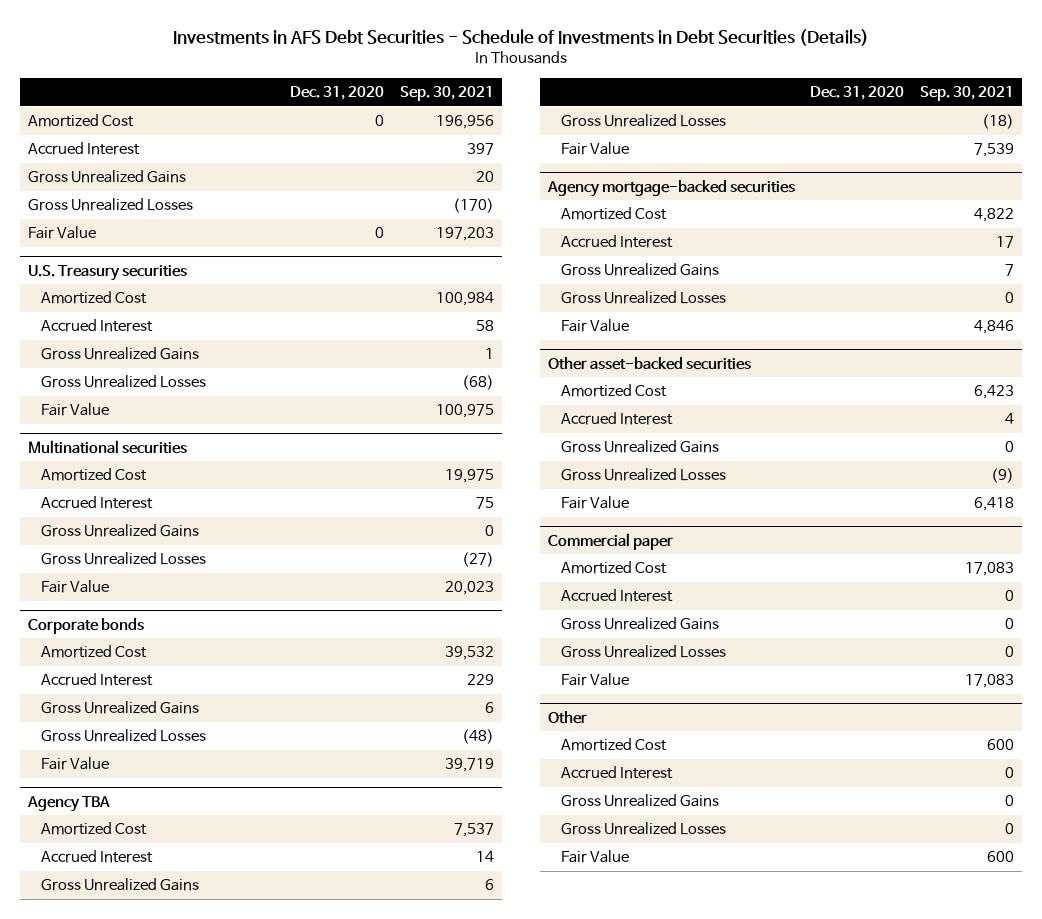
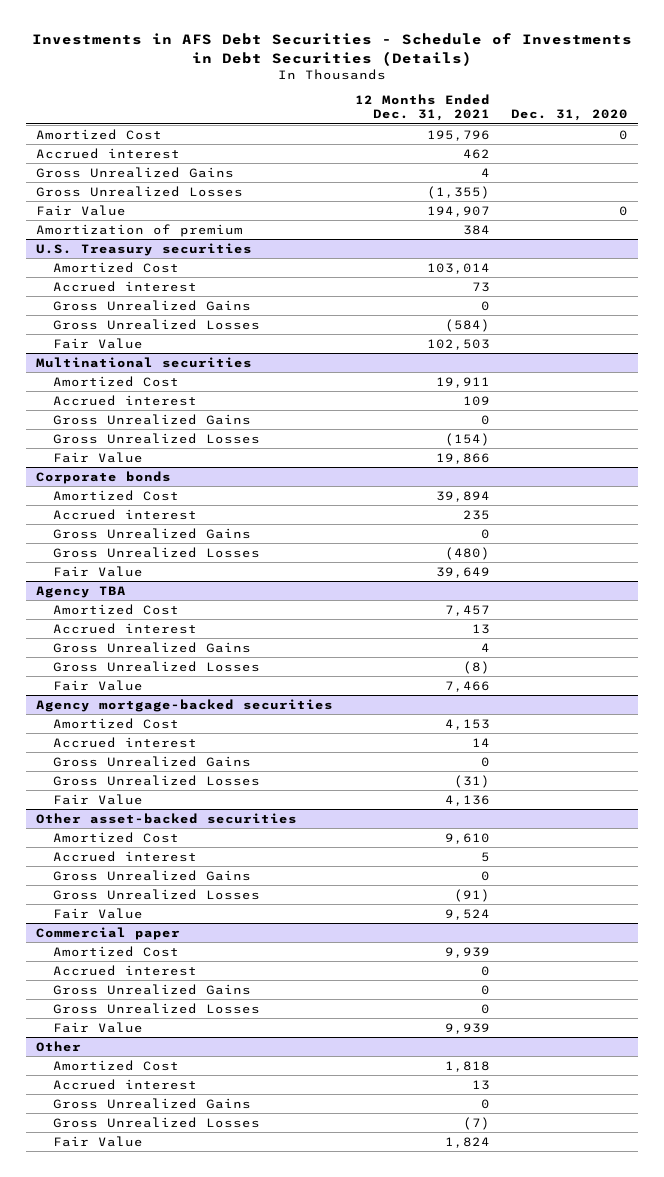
[400,86,495,102] Sep. 30, 2021 -> none
none -> [354,94,490,122] 12 Months Ended Dec. 31, 2021
[27,142,140,156] Accrued Interest -> [36,147,181,159] Accrued interest
none -> [36,223,244,237] Amortization of premium
[40,319,153,333] Accrued Interest -> [53,280,198,292] Accrued interest
[40,496,153,510] Accrued Interest -> [53,394,198,406] Accrued interest
[40,673,153,687] Accrued Interest -> [53,508,198,520] Accrued interest
[40,850,153,864] Accrued Interest -> [53,622,198,634] Accrued interest
[560,235,673,249] Accrued Interest -> [53,736,198,748] Accrued interest
[560,412,673,426] Accrued Interest -> [53,850,198,862] Accrued interest
[560,589,673,603] Accrued Interest -> [53,964,198,976] Accrued interest
[560,766,673,780] Accrued Interest -> [53,1078,198,1090] Accrued interest

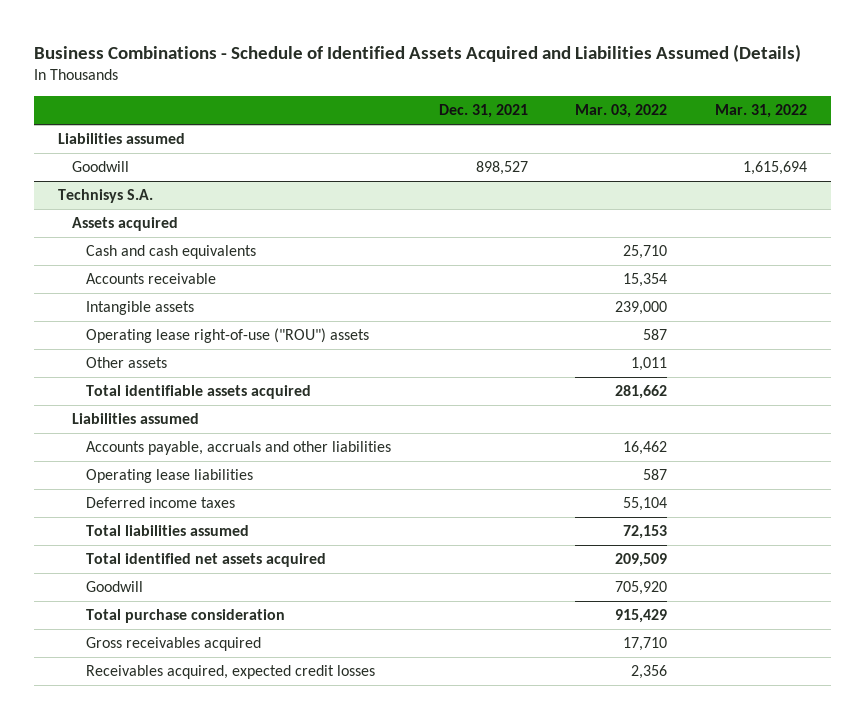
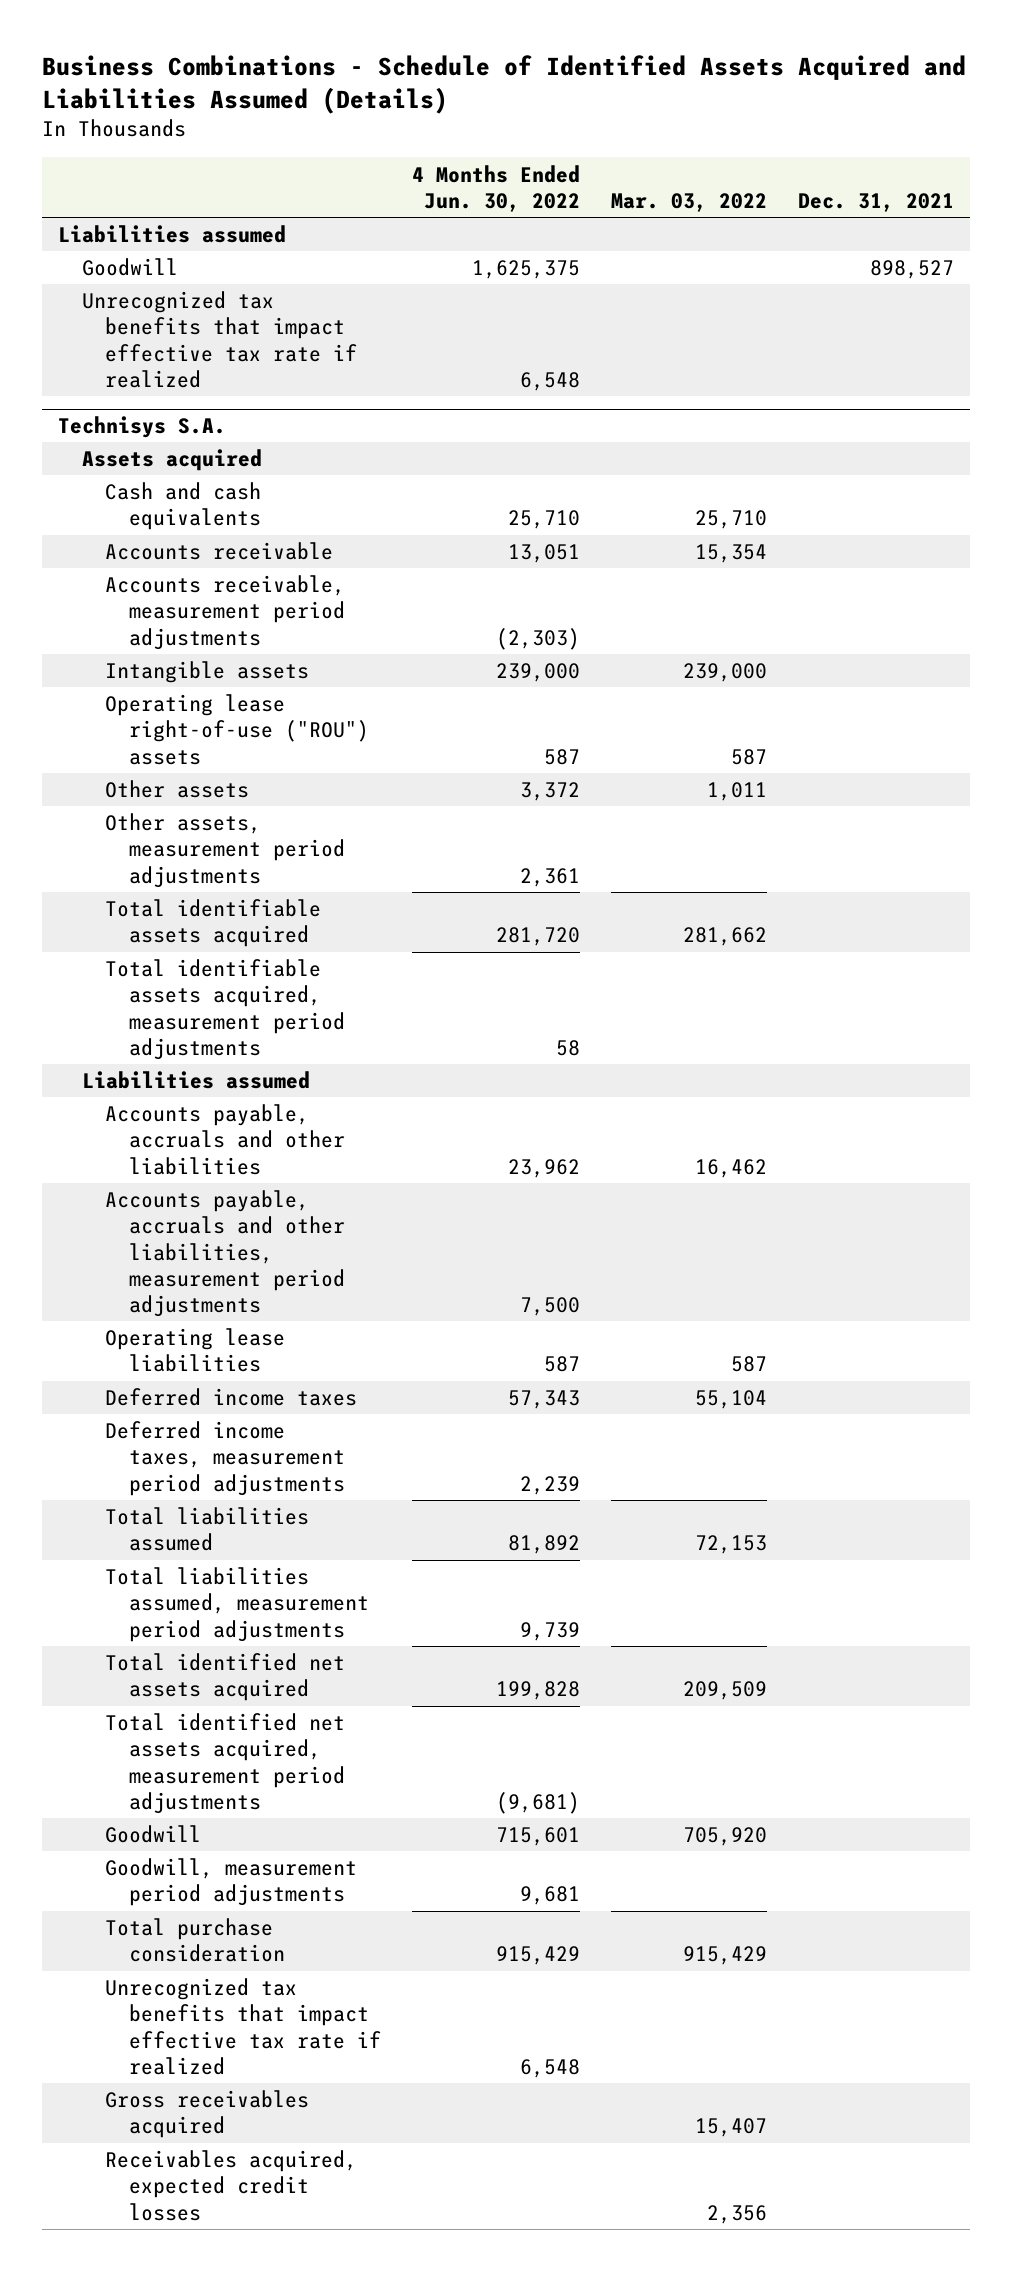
[714,104,807,119] Mar. 31, 2022 -> none
none -> [412,164,581,212] 4 Months Ended Jun. 30, 2022
none -> [81,291,358,388] Unrecognized tax benefits that impact effective tax rate if realized
none -> [105,575,346,650] Accounts receivable, measurement period adjustments
none -> [105,813,346,888] Other assets, measurement period adjustments
none -> [105,959,346,1060] Total identifiable assets acquired, measurement period adjustments
none -> [105,1190,346,1318] Accounts payable, accruals and other liabilities, measurement period adjustments
none -> [105,1421,346,1496] Deferred income taxes, measurement period adjustments
none -> [105,1567,370,1642] Total liabilities assumed, measurement period adjustments
none -> [105,1713,346,1814] Total identified net assets acquired, measurement period adjustments
none -> [105,1858,358,1907] Goodwill, measurement period adjustments
none -> [105,1978,382,2075] Unrecognized tax benefits that impact effective tax rate if realized
[623,637,668,652] 17,710 -> [695,2118,768,2138] 15,407

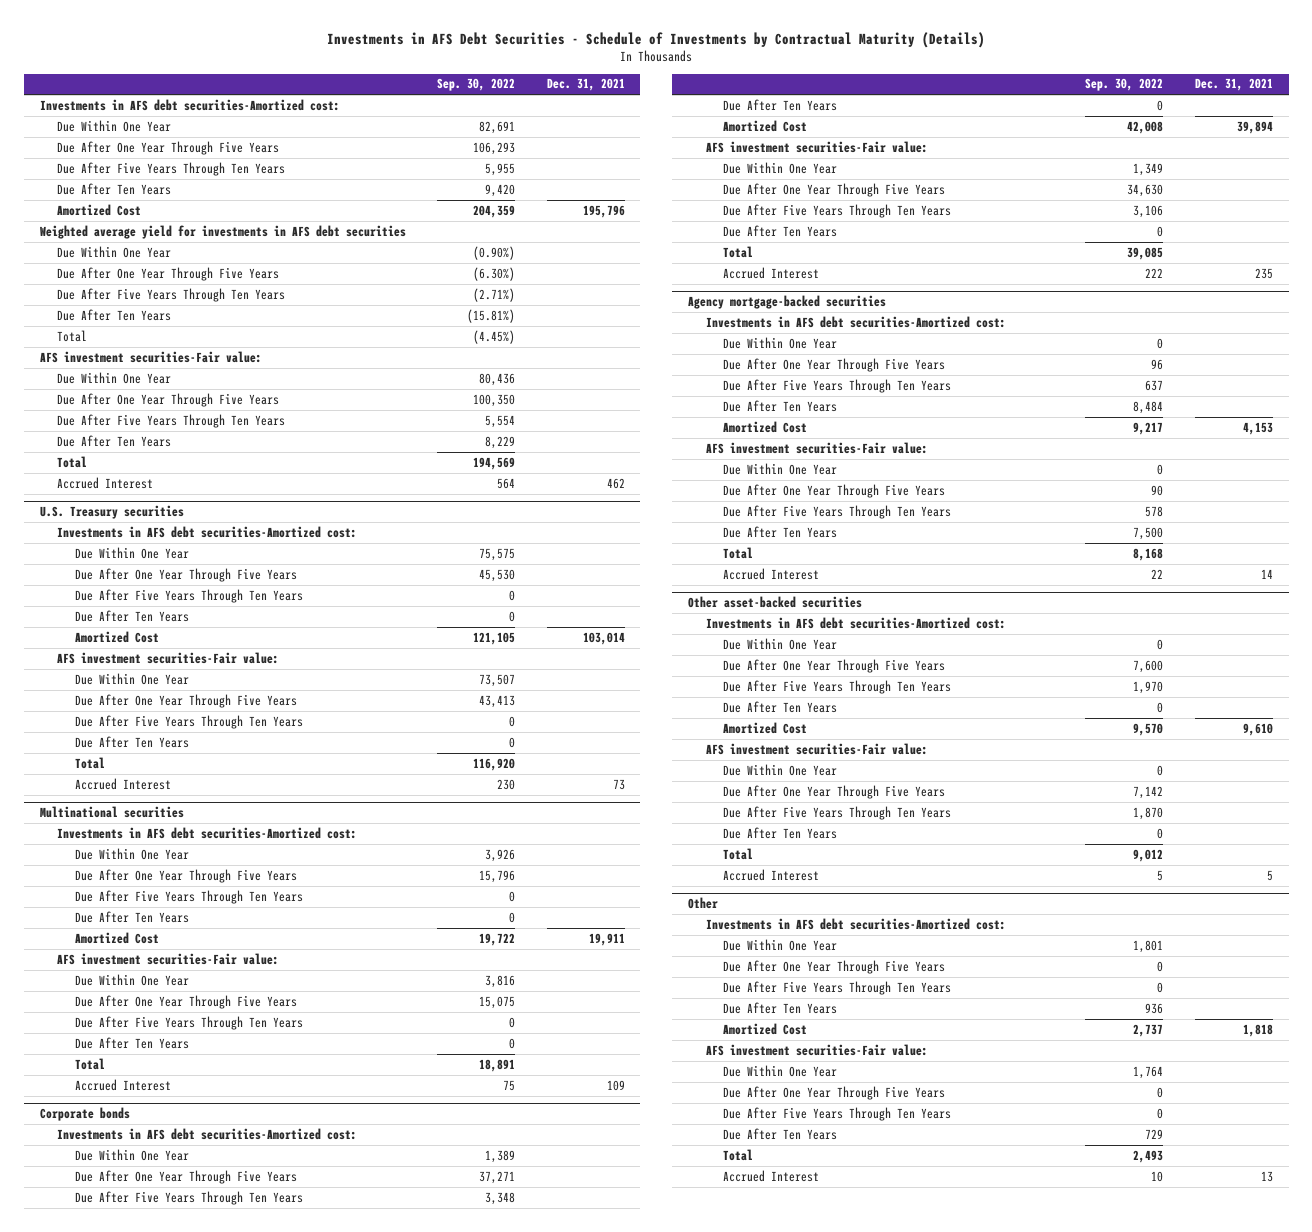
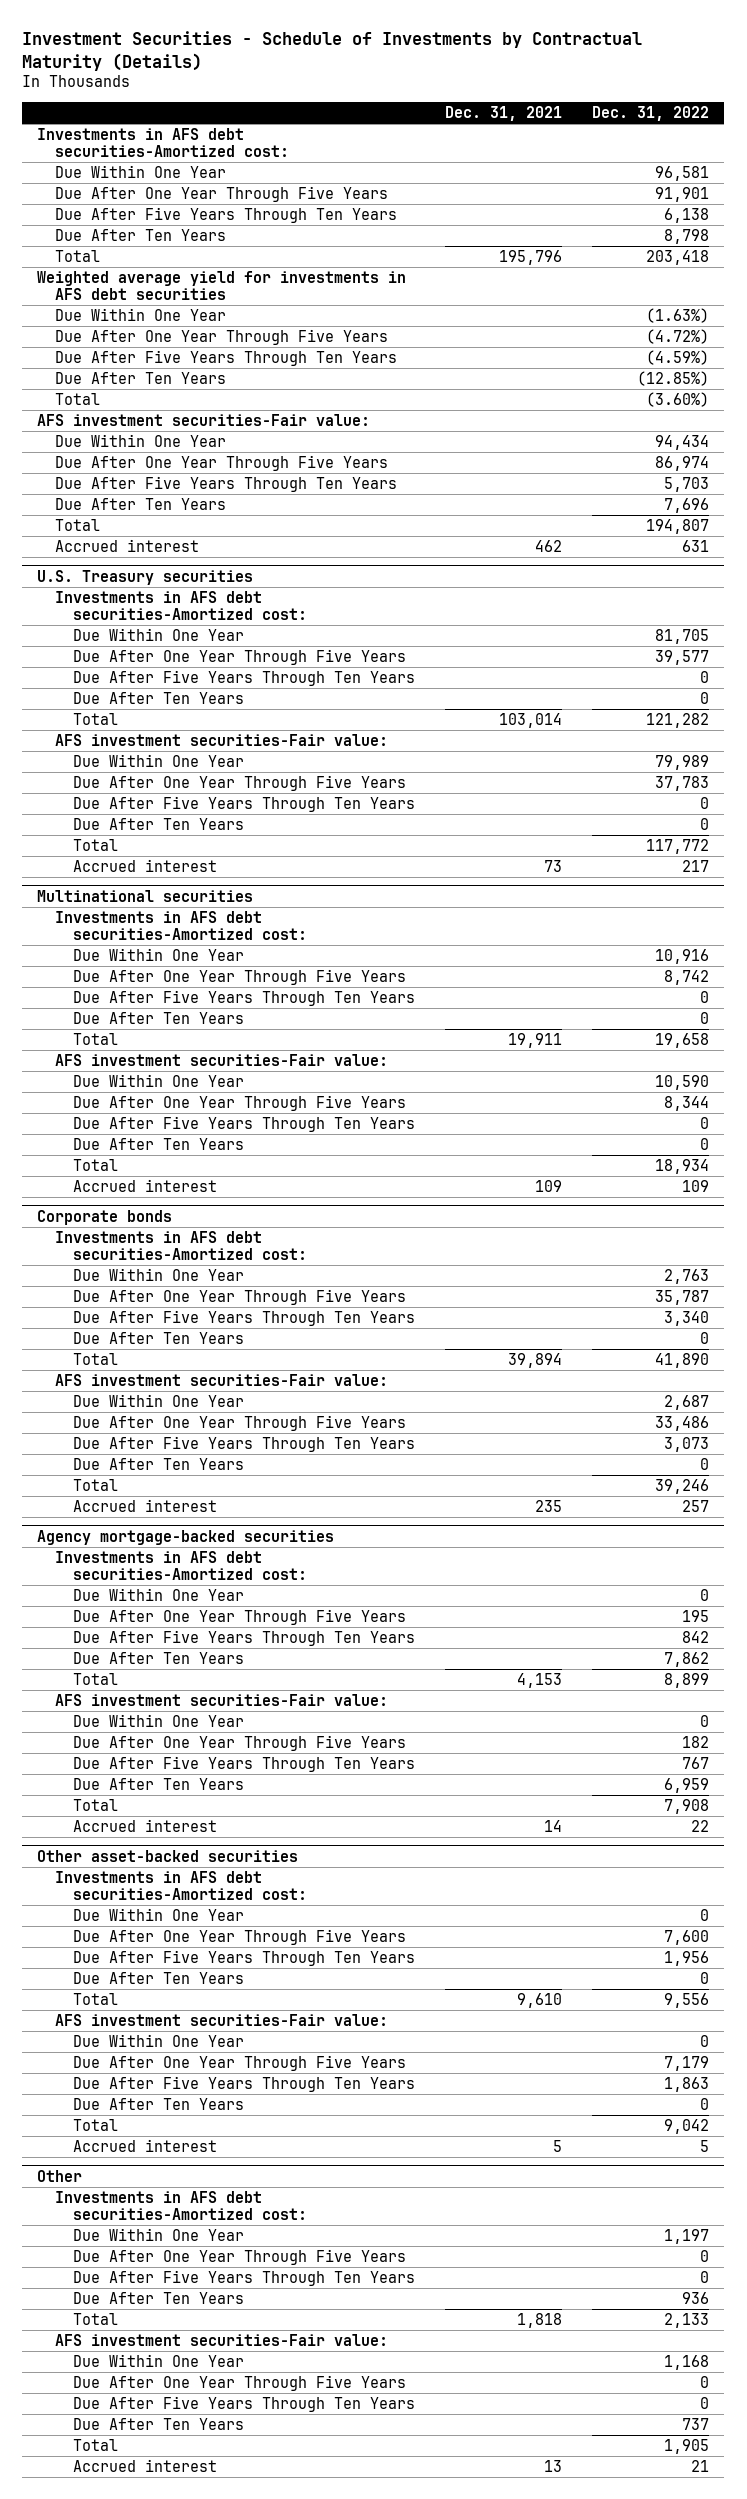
[327,31,986,48] Investments in AFS Debt Securities - Schedule of Investments by Contractual Maturity (Details) -> [22,31,643,71] Investment Securities - Schedule of Investments by Contractual Maturity (Details)
[437,78,516,92] Sep. 30, 2022 -> none
none -> [592,106,710,122] Dec. 31, 2022
[57,203,142,216] Amortized Cost -> [55,249,101,262] Total
[57,476,154,489] Accrued Interest -> [55,538,200,552] Accrued interest
[75,630,160,643] Amortized Cost -> [72,712,118,725] Total
[75,777,172,790] Accrued Interest -> [72,858,217,872] Accrued interest
[75,931,160,944] Amortized Cost -> [72,1032,118,1045] Total
[75,1078,172,1091] Accrued Interest -> [72,1178,217,1192] Accrued interest
[723,119,808,132] Amortized Cost -> [72,1352,118,1365] Total
[723,266,820,279] Accrued Interest -> [72,1498,217,1512] Accrued interest
[723,420,808,433] Amortized Cost -> [72,1672,118,1685] Total
[723,567,820,580] Accrued Interest -> [72,1818,217,1832] Accrued interest
[723,721,808,734] Amortized Cost -> [72,1992,118,2005] Total
[723,868,820,881] Accrued Interest -> [72,2138,217,2152] Accrued interest
[723,1022,808,1035] Amortized Cost -> [72,2312,118,2325] Total
[723,1169,820,1182] Accrued Interest -> [72,2458,217,2472] Accrued interest

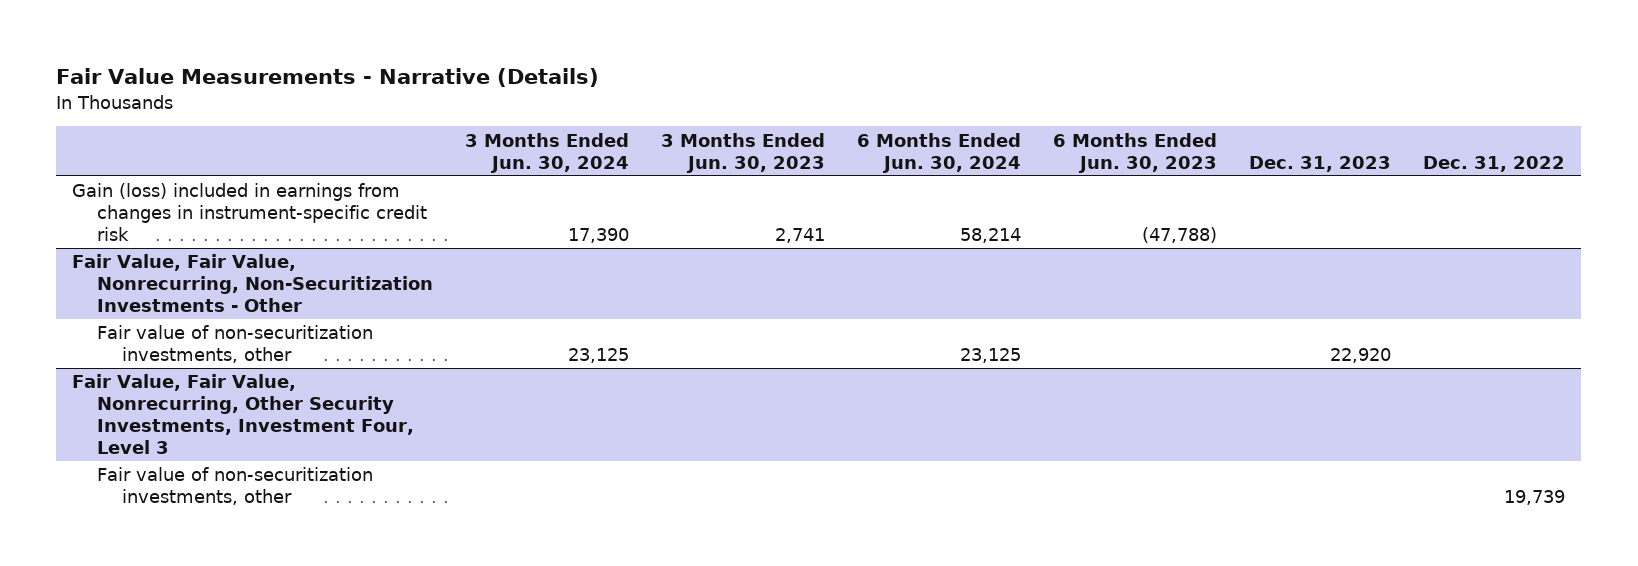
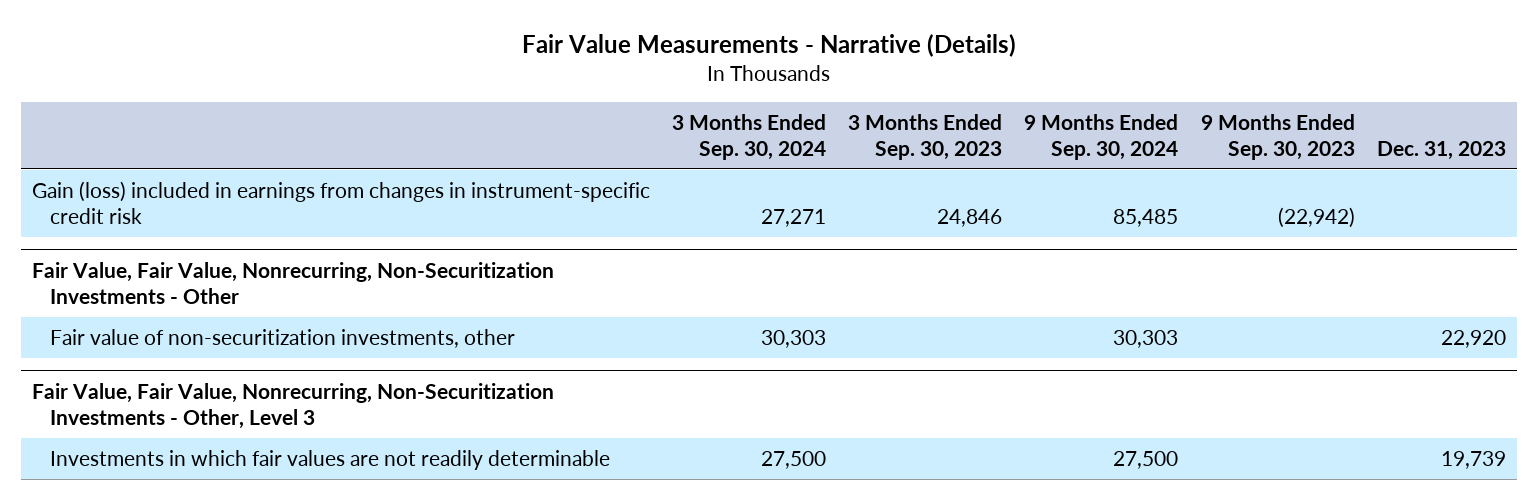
[465,132,630,173] 3 Months Ended Jun. 30, 2024 -> none
[661,132,826,173] 3 Months Ended Jun. 30, 2023 -> none
[857,132,1022,173] 6 Months Ended Jun. 30, 2024 -> none
[1053,132,1218,173] 6 Months Ended Jun. 30, 2023 -> none
[1423,155,1566,172] Dec. 31, 2022 -> none
none -> [672,113,827,160] 3 Months Ended Sep. 30, 2024
none -> [848,113,1003,160] 3 Months Ended Sep. 30, 2023
none -> [1024,113,1179,160] 9 Months Ended Sep. 30, 2024
none -> [1200,113,1355,160] 9 Months Ended Sep. 30, 2023
[97,467,374,506] Fair value of non-securitization investments, other -> none
[72,374,415,454] Fair Value, Fair Value, Nonrecurring, Other Security Investments, Investment Four, Level 3 -> [32,382,555,429] Fair Value, Fair Value, Nonrecurring, Non-Securitization Investments - Other, Level 3
none -> [49,449,610,470] Investments in which fair values are not readily determinable

